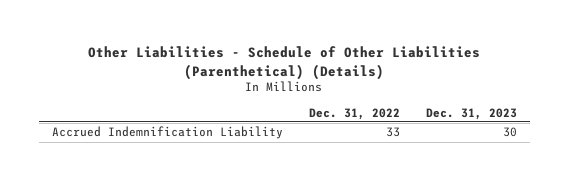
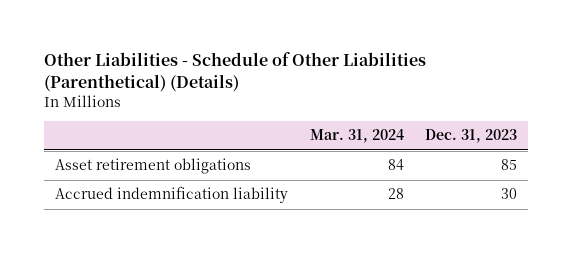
[308,107,400,120] Dec. 31, 2022 -> none
none -> [309,129,404,144] Mar. 31, 2024
none -> [55,158,252,175] Asset retirement obligations
[51,126,283,140] Accrued Indemnification Liability -> [55,186,289,204] Accrued indemnification liability

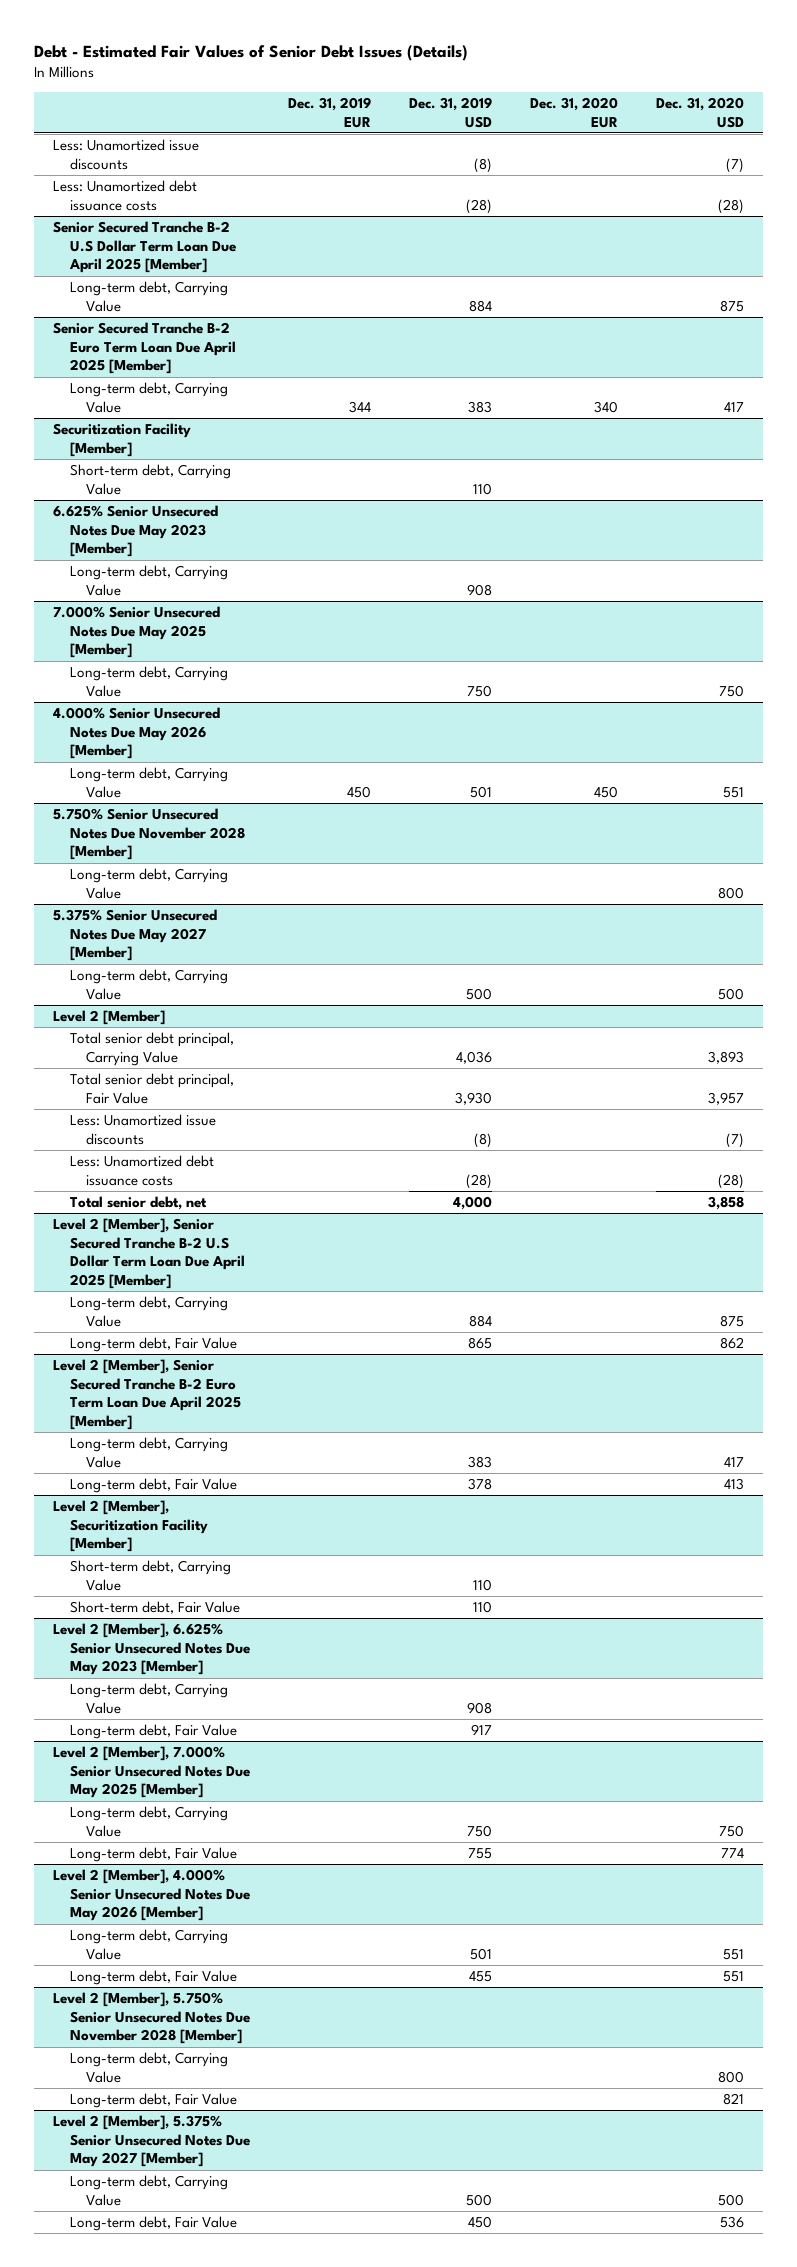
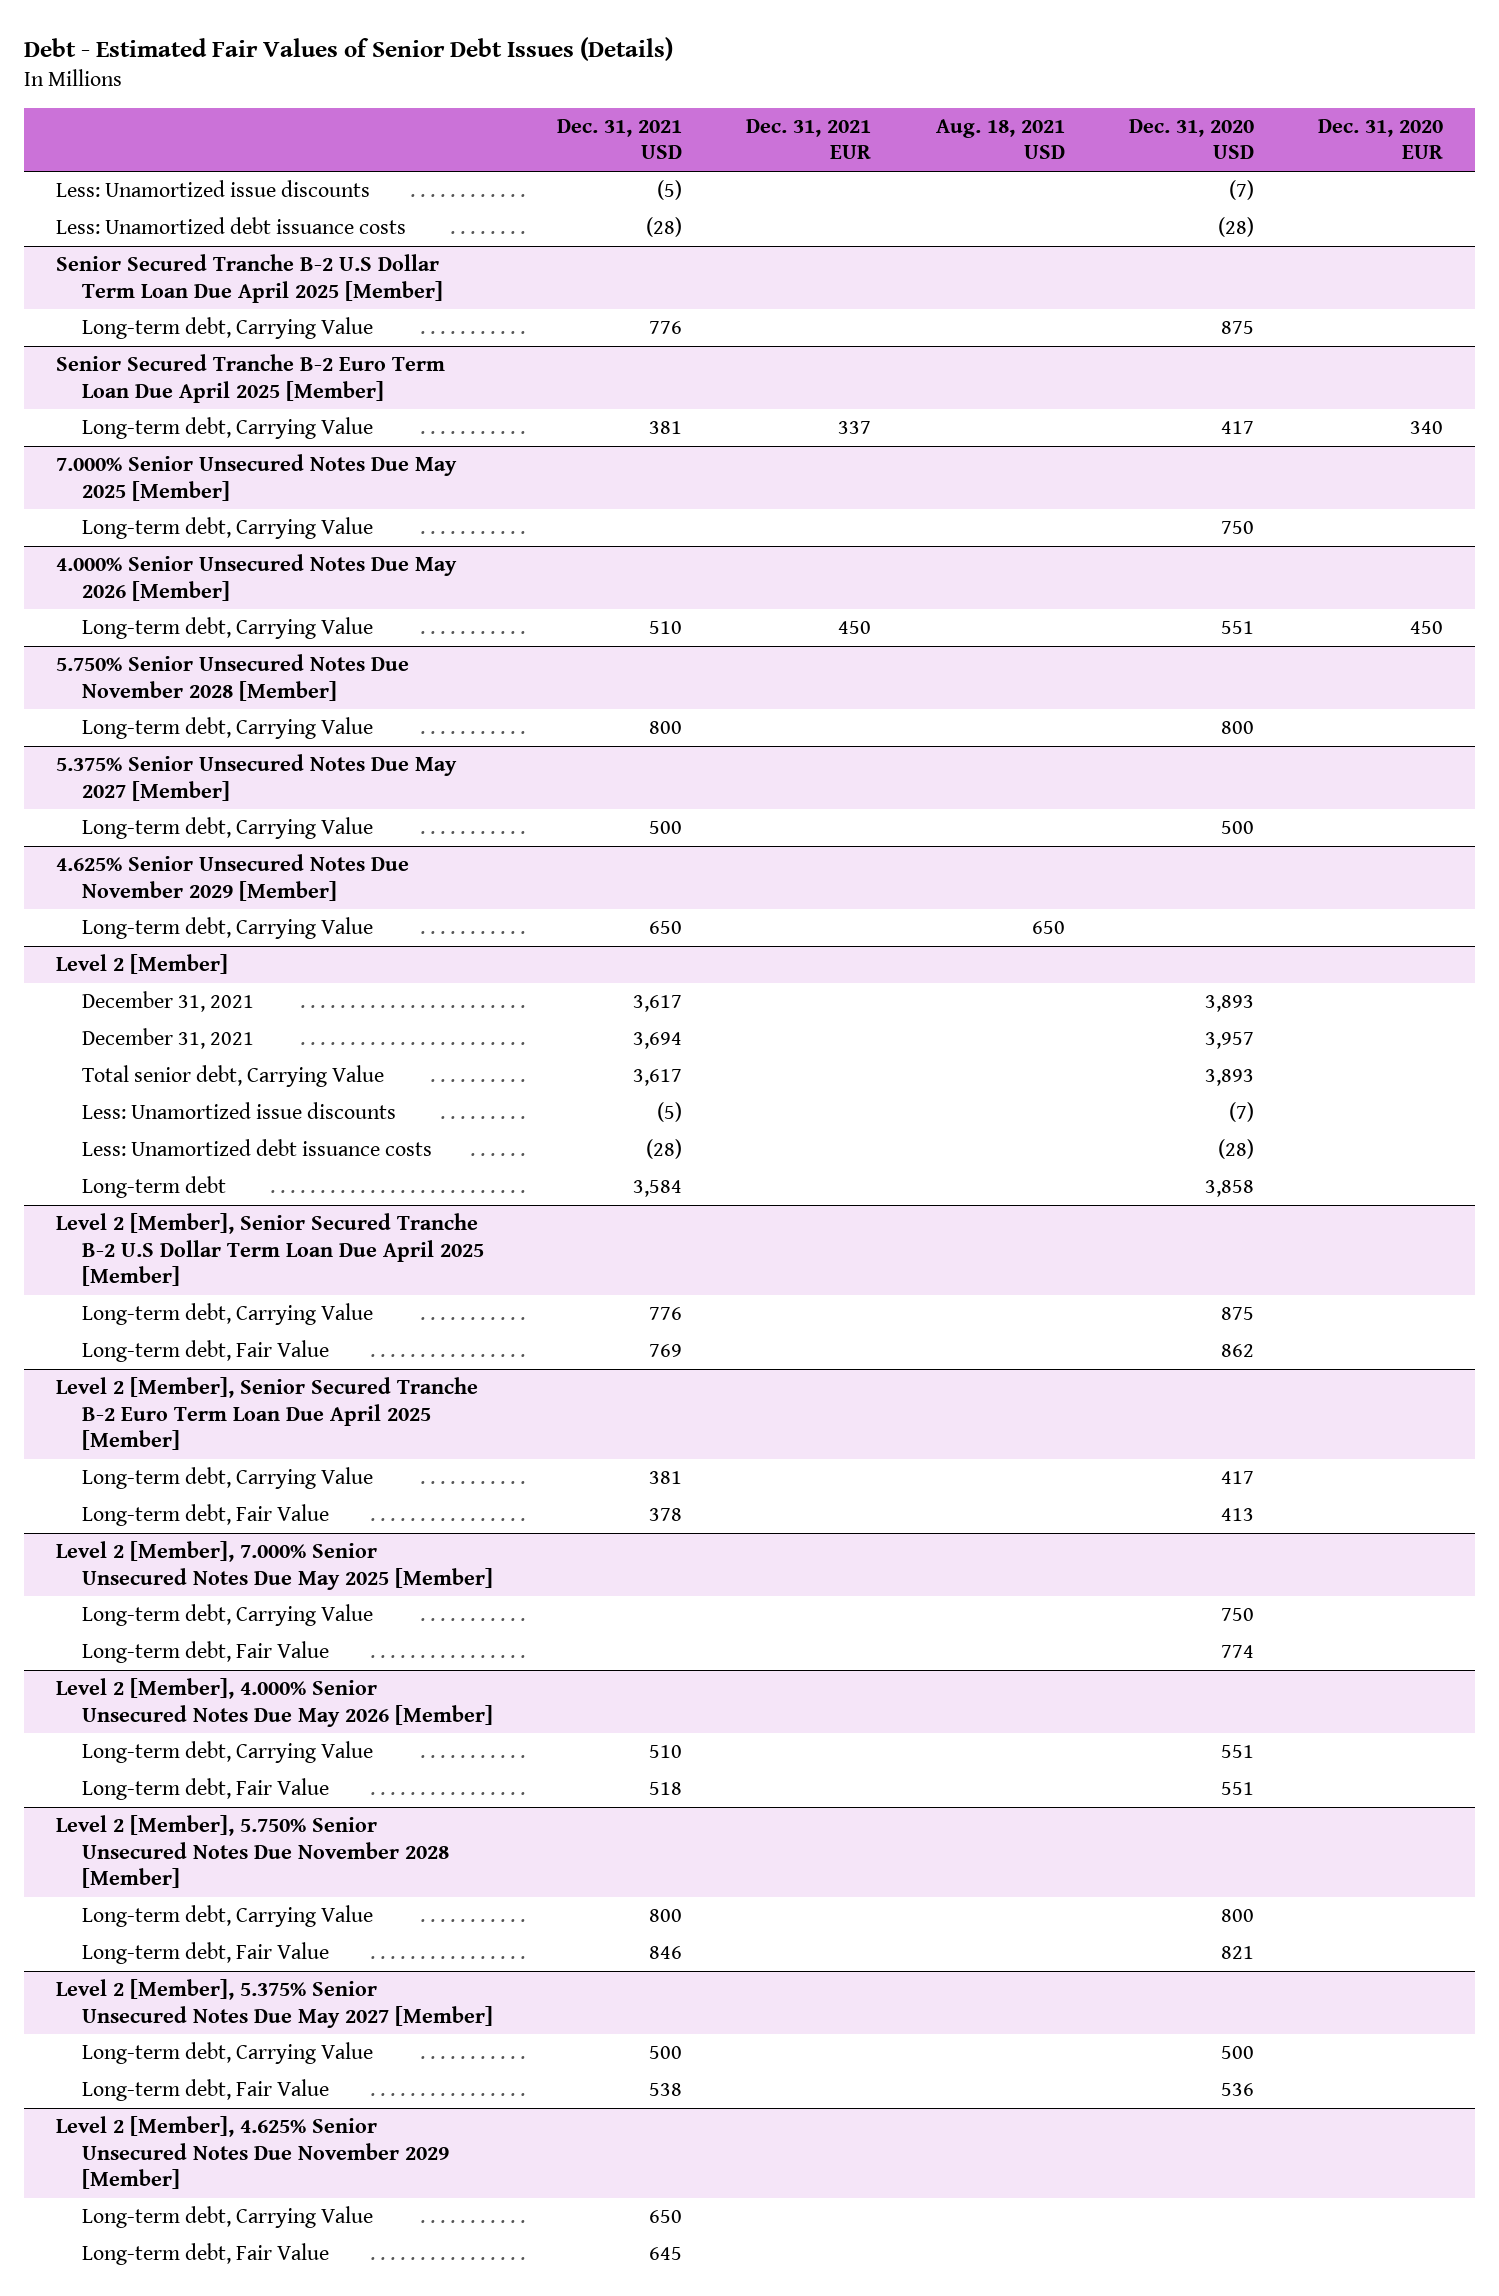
[287,97,371,128] Dec. 31, 2019 EUR -> none
[408,97,492,128] Dec. 31, 2019 USD -> none
none -> [557,118,683,160] Dec. 31, 2021 USD
none -> [746,118,872,160] Dec. 31, 2021 EUR
none -> [935,118,1065,160] Aug. 18, 2021 USD
[53,423,192,457] Securitization Facility [Member] -> none
[69,464,231,495] Short-term debt, Carrying Value -> none
[53,505,219,558] 6.625% Senior Unsecured Notes Due May 2023 [Member] -> none
[69,565,228,596] Long-term debt, Carrying Value -> none
none -> [56,854,410,901] 4.625% Senior Unsecured Notes Due November 2029 [Member]
none -> [82,917,374,940] Long-term debt, Carrying Value
[69,1032,234,1066] Total senior debt principal, Carrying Value -> [82,991,255,1013] December 31, 2021
[69,1073,234,1104] Total senior debt principal, Fair Value -> [82,1028,255,1050] December 31, 2021
none -> [82,1065,385,1088] Total senior debt, Carrying Value
[69,1196,207,1211] Total senior debt, net -> [82,1176,227,1199] Long-term debt
[53,1500,208,1553] Level 2 [Member], Securitization Facility [Member] -> none
[69,1560,231,1591] Short-term debt, Carrying Value -> none
[69,1601,240,1615] Short-term debt, Fair Value -> none
[53,1623,250,1676] Level 2 [Member], 6.625% Senior Unsecured Notes Due May 2023 [Member] -> none
[69,1683,228,1714] Long-term debt, Carrying Value -> none
[69,1724,237,1740] Long-term debt, Fair Value -> none
none -> [56,2116,450,2190] Level 2 [Member], 4.625% Senior Unsecured Notes Due November 2029 [Member]
none -> [82,2206,374,2229] Long-term debt, Carrying Value
none -> [82,2243,330,2266] Long-term debt, Fair Value

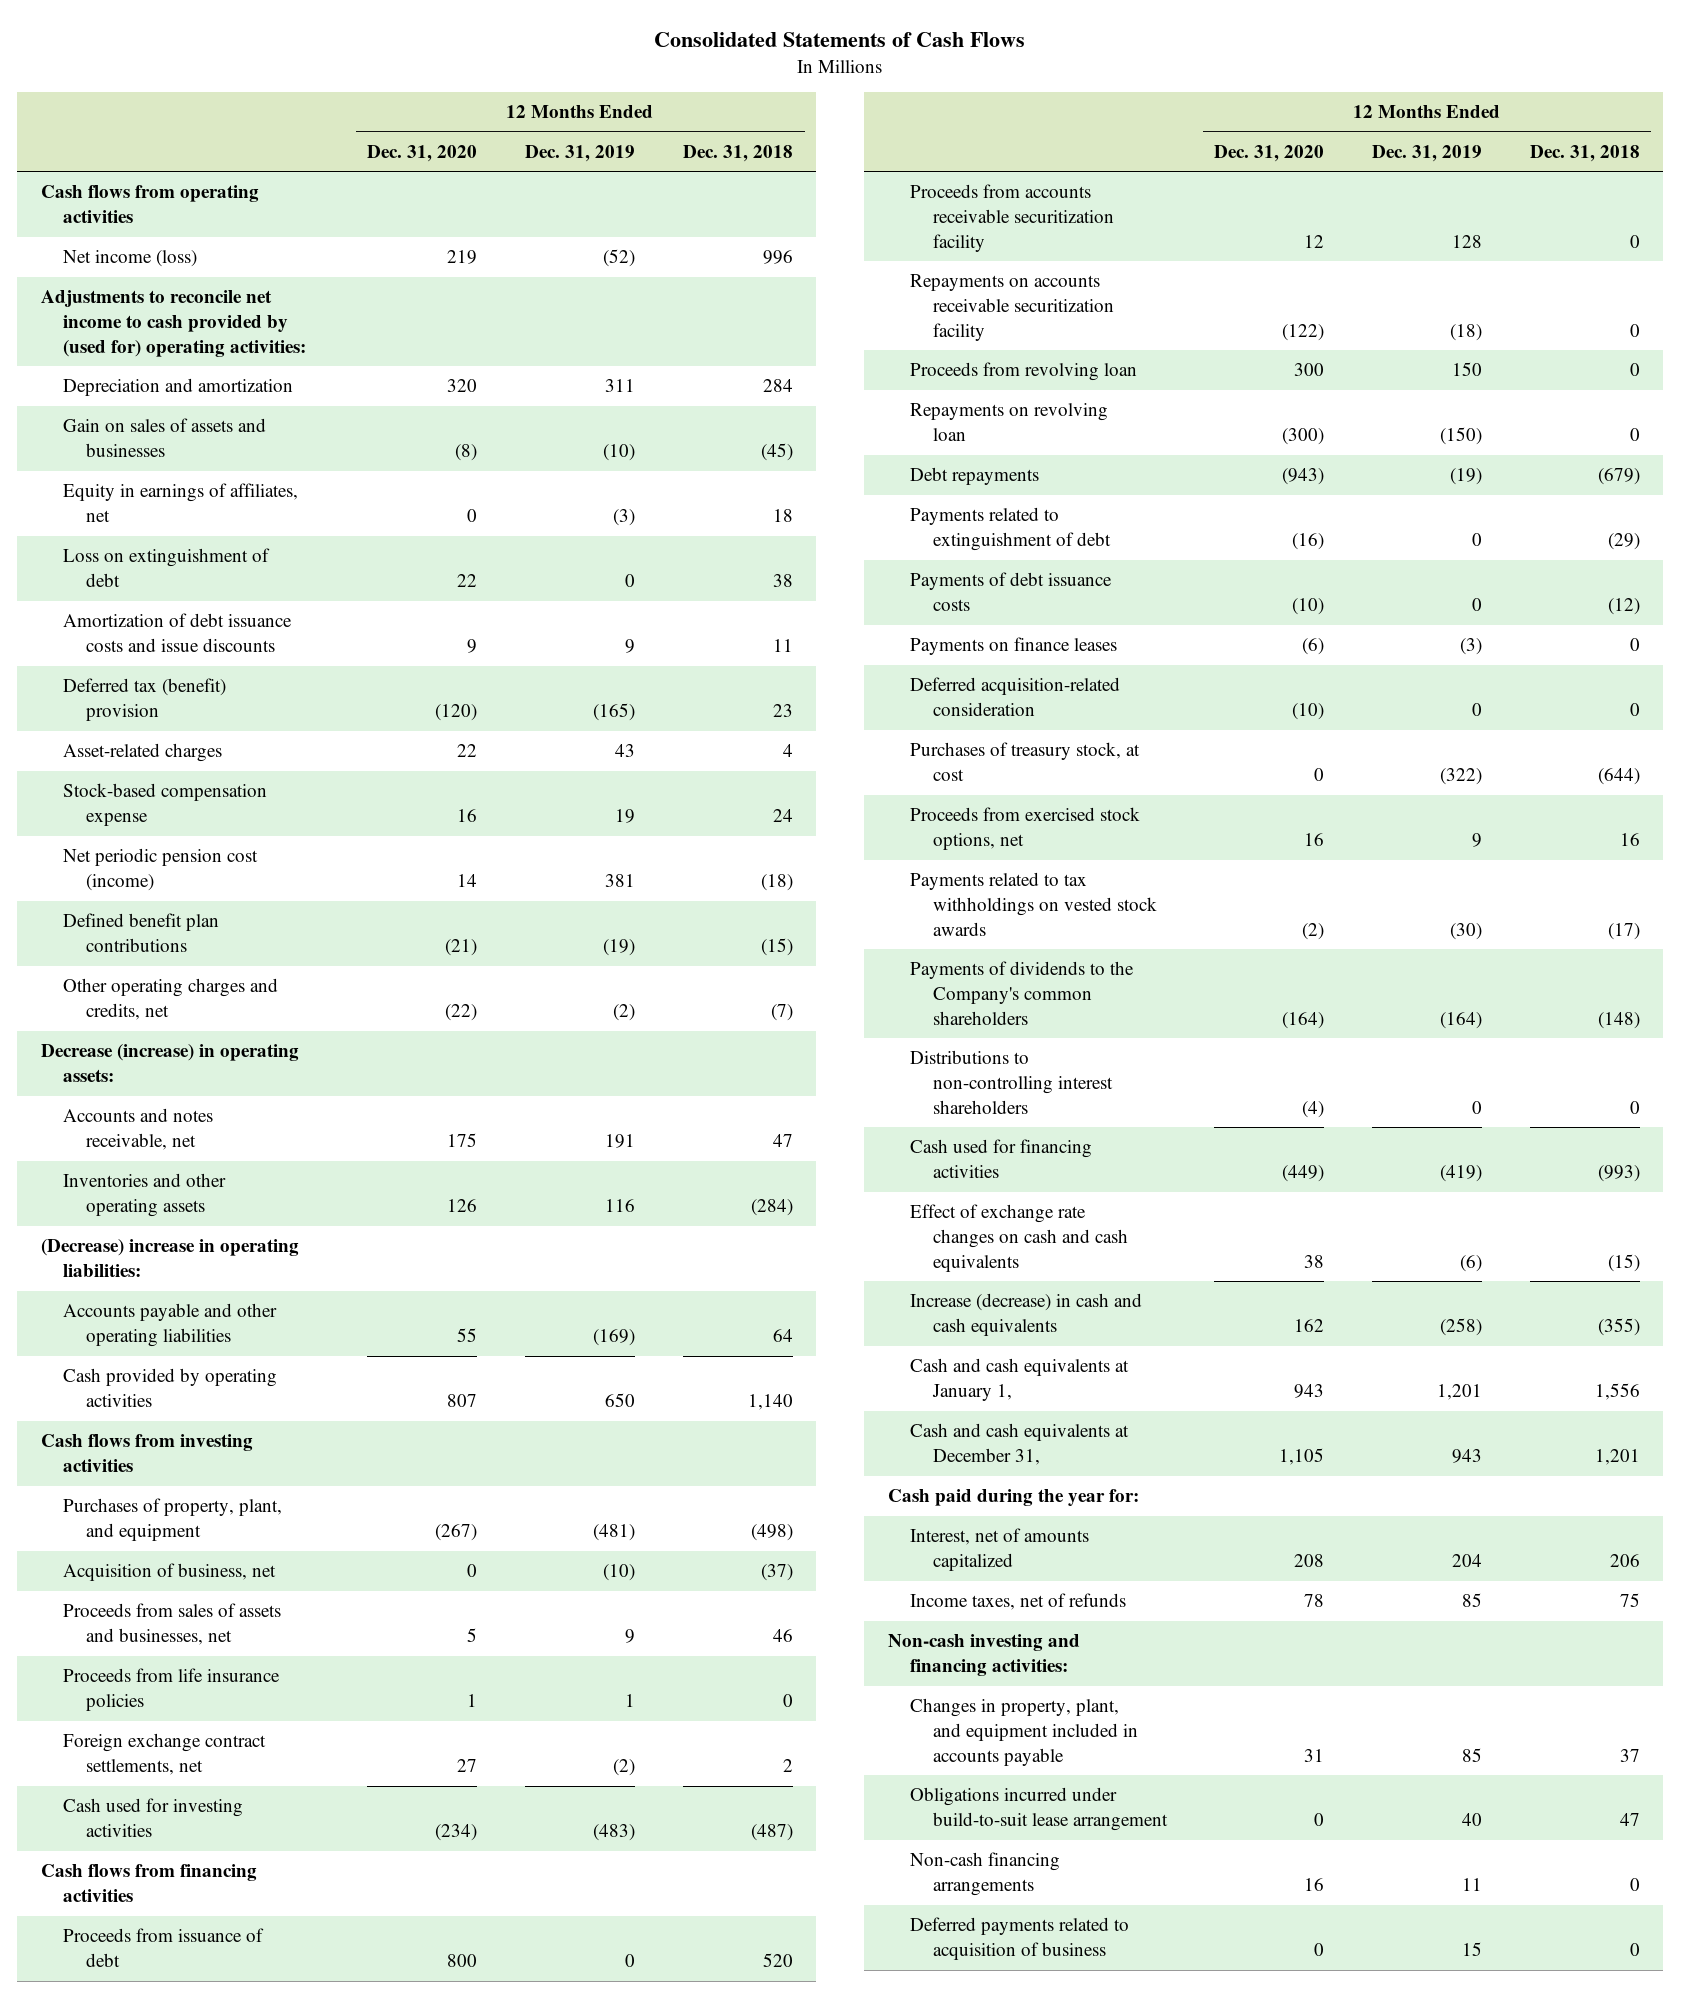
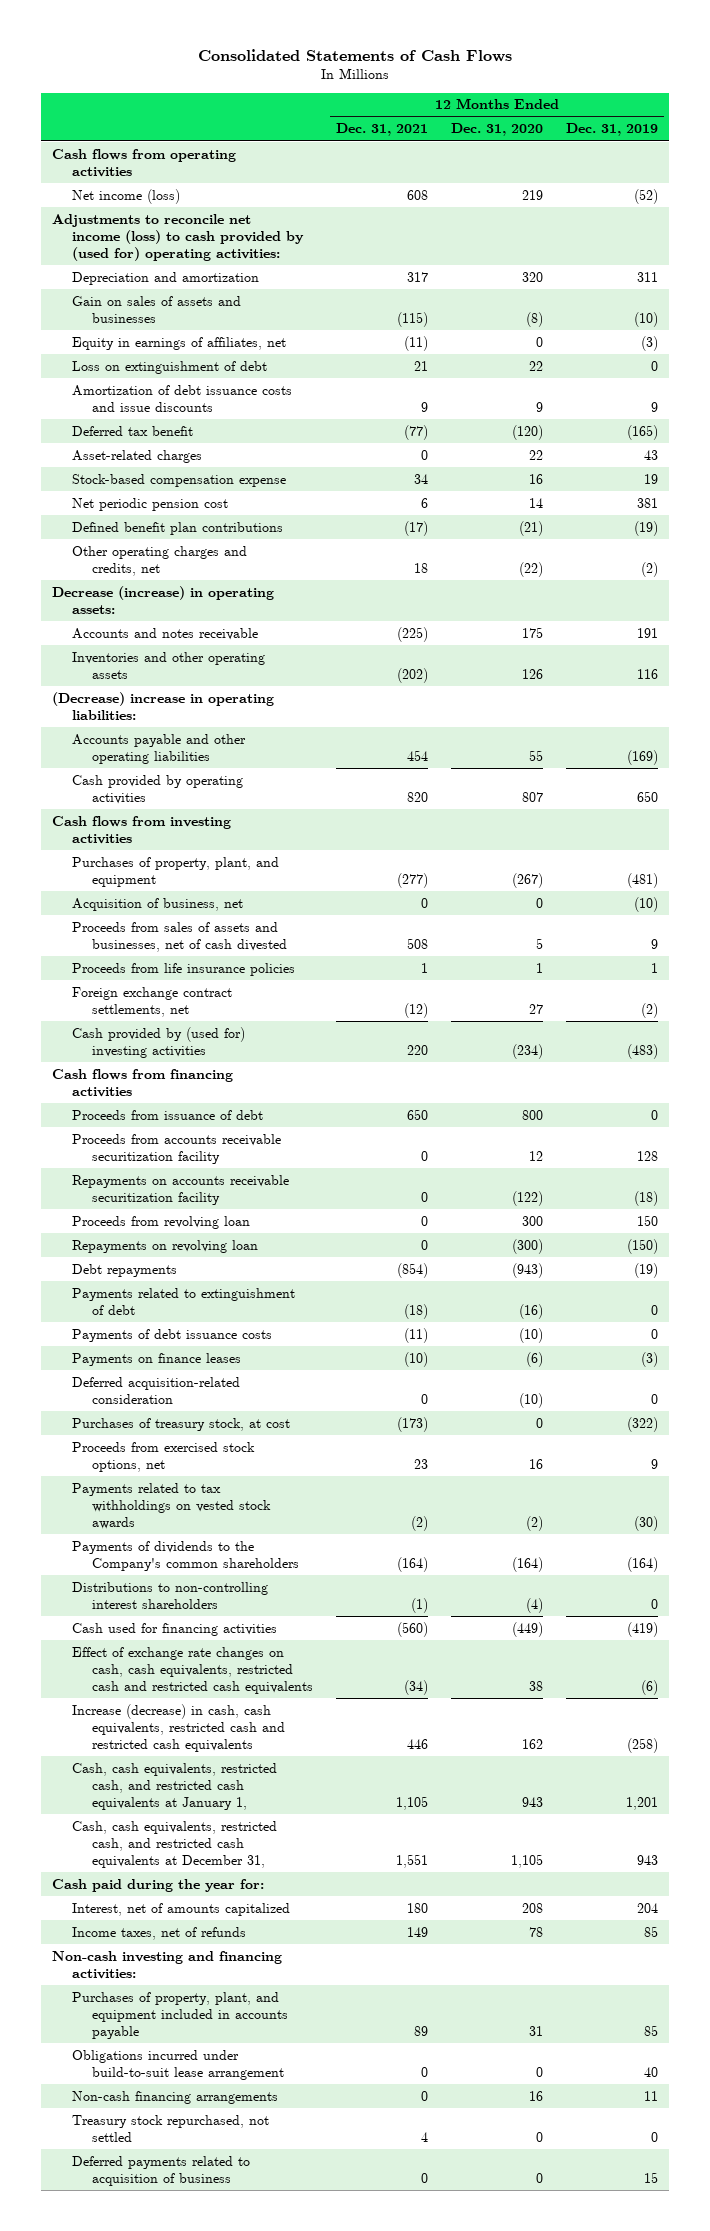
[682,144,793,162] Dec. 31, 2018 -> none
none -> [336,123,429,137] Dec. 31, 2021
[41,290,307,357] Adjustments to reconcile net income to cash provided by (used for) operating activities: -> [52,213,305,261] Adjustments to reconcile net income (loss) to cash provided by (used for) operating activities:
[63,678,227,721] Deferred tax (benefit) provision -> [72,425,194,436] Deferred tax benefit
[63,848,259,891] Net periodic pension cost (income) -> [72,497,229,511] Net periodic pension cost
[63,1108,214,1150] Accounts and notes receivable, net -> [72,627,259,640] Accounts and notes receivable
[63,1603,282,1645] Proceeds from sales of assets and businesses, net -> [72,921,288,952] Proceeds from sales of assets and businesses, net of cash divested
[63,1798,244,1837] Cash used for investing activities -> [72,1026,246,1058] Cash provided by (used for) investing activities
[910,1204,1128,1272] Effect of exchange rate changes on cash and cash equivalents -> [72,1646,314,1694] Effect of exchange rate changes on cash, cash equivalents, restricted cash and restricted cash equivalents
[910,1293,1143,1336] Increase (decrease) in cash and cash equivalents -> [72,1703,286,1752] Increase (decrease) in cash, cash equivalents, restricted cash and restricted cash equivalents
[910,1358,1130,1401] Cash and cash equivalents at January 1, -> [72,1762,278,1810] Cash, cash equivalents, restricted cash, and restricted cash equivalents at January 1,
[910,1423,1130,1465] Cash and cash equivalents at December 31, -> [72,1820,278,1868] Cash, cash equivalents, restricted cash, and restricted cash equivalents at December 31,
[910,1698,1138,1766] Changes in property, plant, and equipment included in accounts payable -> [72,1991,289,2039] Purchases of property, plant, and equipment included in accounts payable
none -> [72,2114,270,2142] Treasury stock repurchased, not settled

